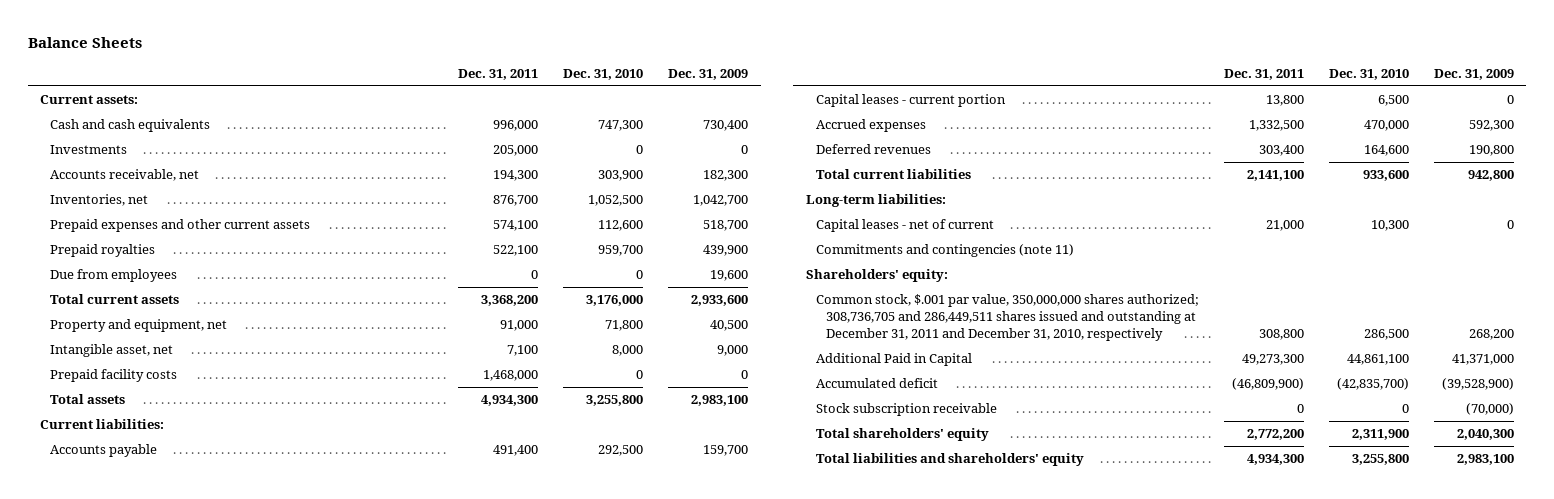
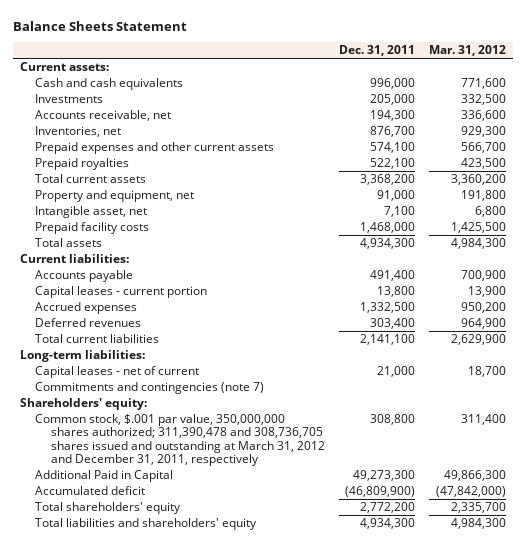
[27,36,142,48] Balance Sheets -> [12,20,187,31] Balance Sheets Statement
[563,68,644,80] Dec. 31, 2010 -> none
[668,68,749,80] Dec. 31, 2009 -> none
none -> [428,45,506,57] Mar. 31, 2012
[50,269,178,283] Due from employees -> none
[815,244,1074,258] Commitments and contingencies (note 11) -> [35,382,265,395] Commitments and contingencies (note 7)
[815,294,1199,341] Common stock, $.001 par value, 350,000,000 shares authorized; 308,736,705 and 286,449,511 shares issued and outstanding at December 31, 2011 and December 31, 2010, respectively -> [35,414,325,466] Common stock, $.001 par value, 350,000,000 shares authorized; 311,390,478 and 308,736,705 shares issued and outstanding at March 31, 2012 and December 31, 2011, respectively
[815,403,997,417] Stock subscription receivable -> none

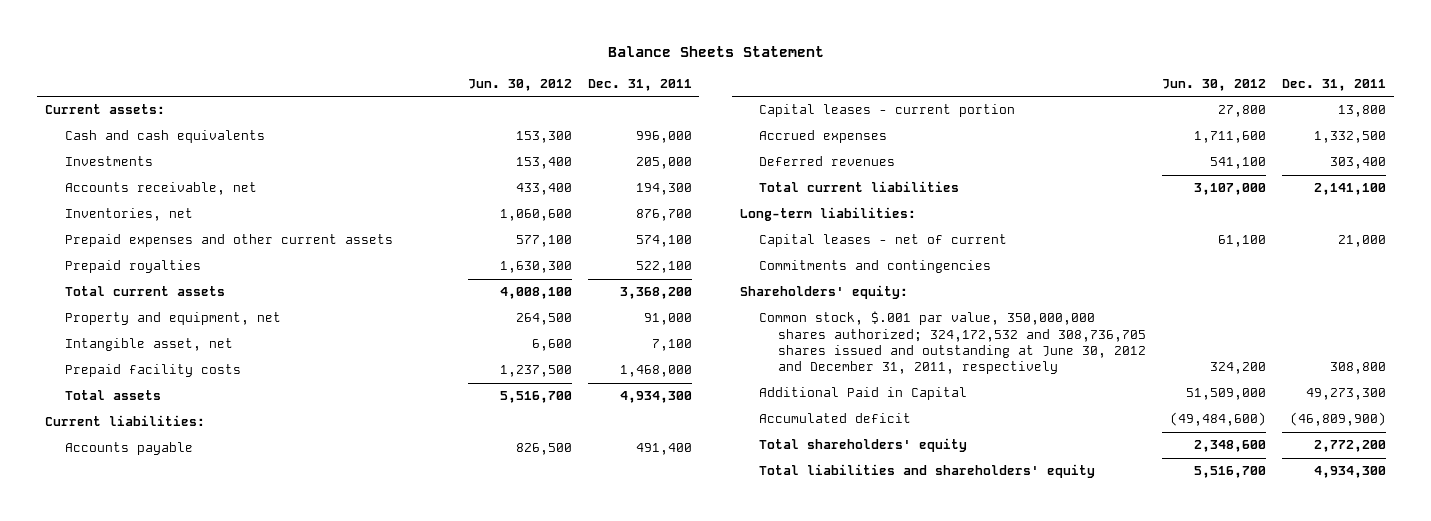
[428,45,506,57] Mar. 31, 2012 -> none
none -> [467,78,572,91] Jun. 30, 2012
[35,382,265,395] Commitments and contingencies (note 7) -> [758,260,991,274] Commitments and contingencies
[35,414,325,466] Common stock, $.001 par value, 350,000,000 shares authorized; 311,390,478 and 308,736,705 shares issued and outstanding at March 31, 2012 and December 31, 2011, respectively -> [758,311,1146,375] Common stock, $.001 par value, 350,000,000 shares authorized; 324,172,532 and 308,736,705 shares issued and outstanding at June 30, 2012 and December 31, 2011, respectively

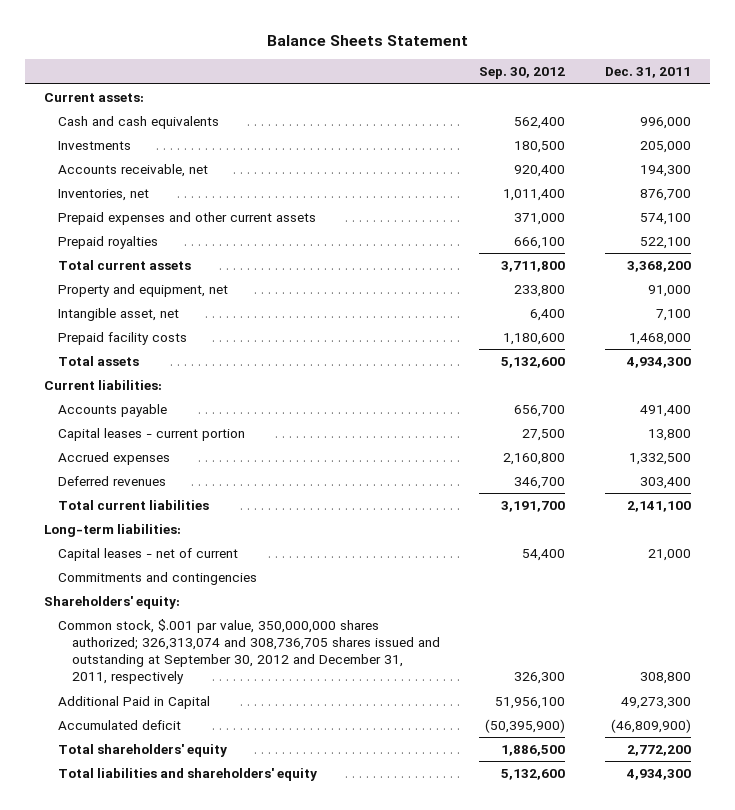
[467,78,572,91] Jun. 30, 2012 -> none
none -> [479,67,566,80] Sep. 30, 2012
[758,311,1146,375] Common stock, $.001 par value, 350,000,000 shares authorized; 324,172,532 and 308,736,705 shares issued and outstanding at June 30, 2012 and December 31, 2011, respectively -> [58,619,440,685] Common stock, $.001 par value, 350,000,000 shares authorized; 326,313,074 and 308,736,705 shares issued and outstanding at September 30, 2012 and December 31, 2011, respectively

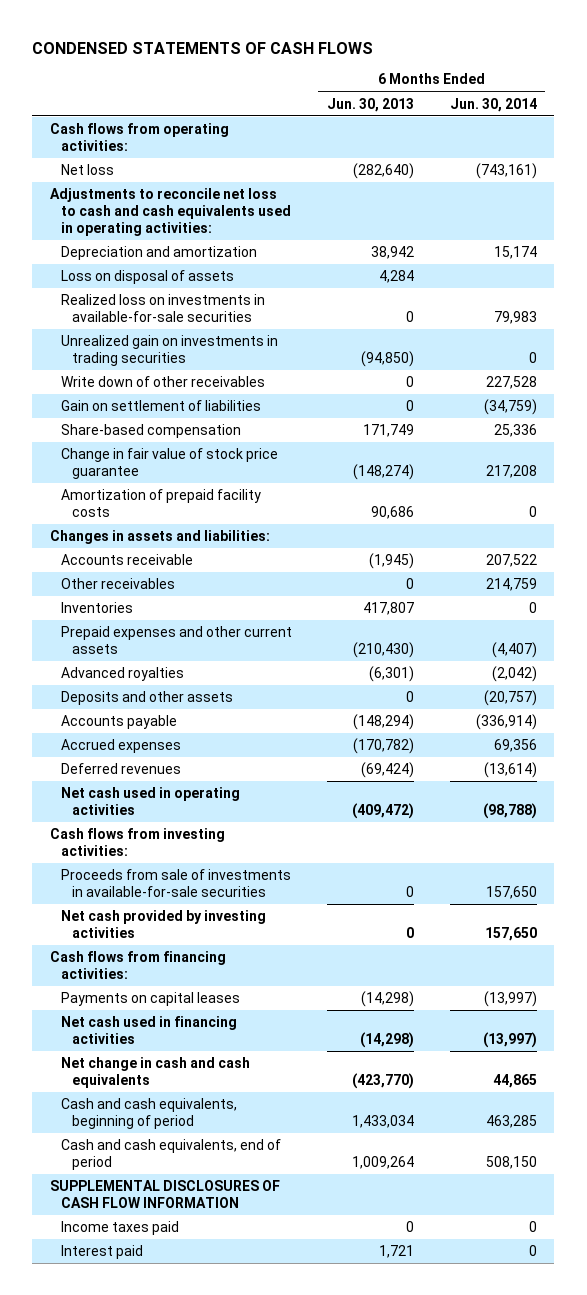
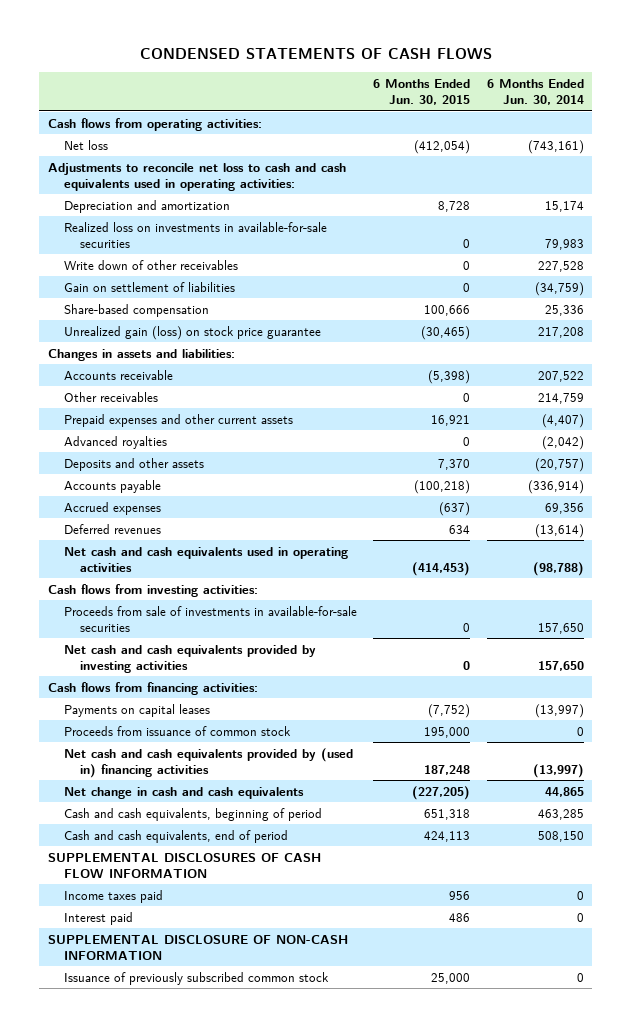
[327,97,415,112] Jun. 30, 2013 -> none
none -> [373,78,471,106] 6 Months Ended Jun. 30, 2015
[60,269,234,284] Loss on disposal of assets -> none
[60,334,278,366] Unrealized gain on investments in trading securities -> none
[60,488,261,517] Amortization of prepaid facility costs -> none
[60,447,278,479] Change in fair value of stock price guarantee -> [63,325,321,340] Unrealized gain (loss) on stock price guarantee
[60,601,133,613] Inventories -> none
[60,786,240,815] Net cash used in operating activities -> [63,546,348,572] Net cash and cash equivalents used in operating activities
[60,909,266,938] Net cash provided by investing activities -> [63,644,316,673] Net cash and cash equivalents provided by investing activities
none -> [63,725,291,736] Proceeds from issuance of common stock
[60,1015,237,1044] Net cash used in financing activities -> [63,747,353,778] Net cash and cash equivalents provided by (used in) financing activities
none -> [47,934,348,960] SUPPLEMENTAL DISCLOSURE OF NON-CASH INFORMATION
none -> [63,971,329,985] Issuance of previously subscribed common stock

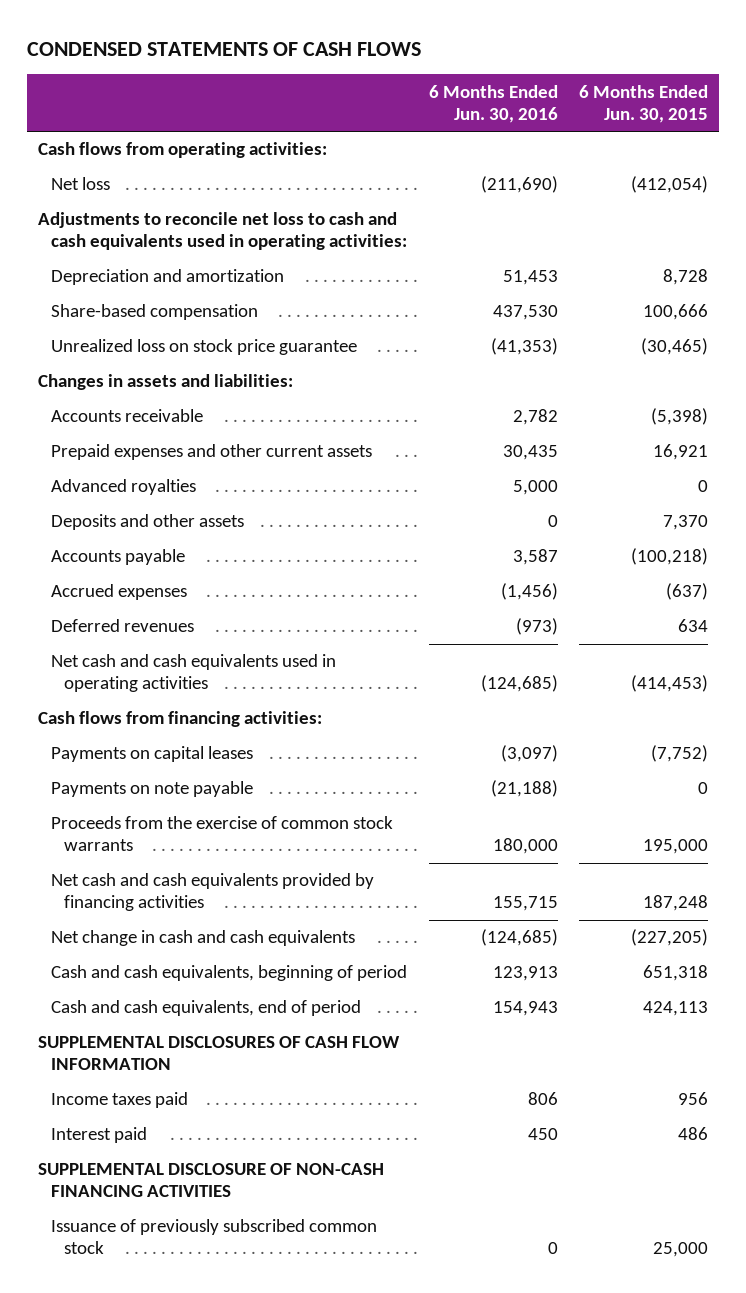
[487,78,585,106] 6 Months Ended Jun. 30, 2014 -> none
none -> [428,84,558,123] 6 Months Ended Jun. 30, 2016
[63,221,327,248] Realized loss on investments in available-for-sale securities -> none
[63,259,238,270] Write down of other receivables -> none
[63,281,235,292] Gain on settlement of liabilities -> none
[63,325,321,340] Unrealized gain (loss) on stock price guarantee -> [50,339,357,356] Unrealized loss on stock price guarantee
[63,391,158,402] Other receivables -> none
[47,583,258,597] Cash flows from investing activities: -> none
[63,605,357,632] Proceeds from sale of investments in available-for-sale securities -> none
[63,644,316,673] Net cash and cash equivalents provided by investing activities -> none
none -> [50,781,253,798] Payments on note payable
[63,725,291,736] Proceeds from issuance of common stock -> [50,816,393,852] Proceeds from the exercise of common stock warrants
[63,747,353,778] Net cash and cash equivalents provided by (used in) financing activities -> [50,873,374,912] Net cash and cash equivalents provided by financing activities
[47,934,348,960] SUPPLEMENTAL DISCLOSURE OF NON-CASH INFORMATION -> [37,1163,384,1198] SUPPLEMENTAL DISCLOSURE OF NON-CASH FINANCING ACTIVITIES

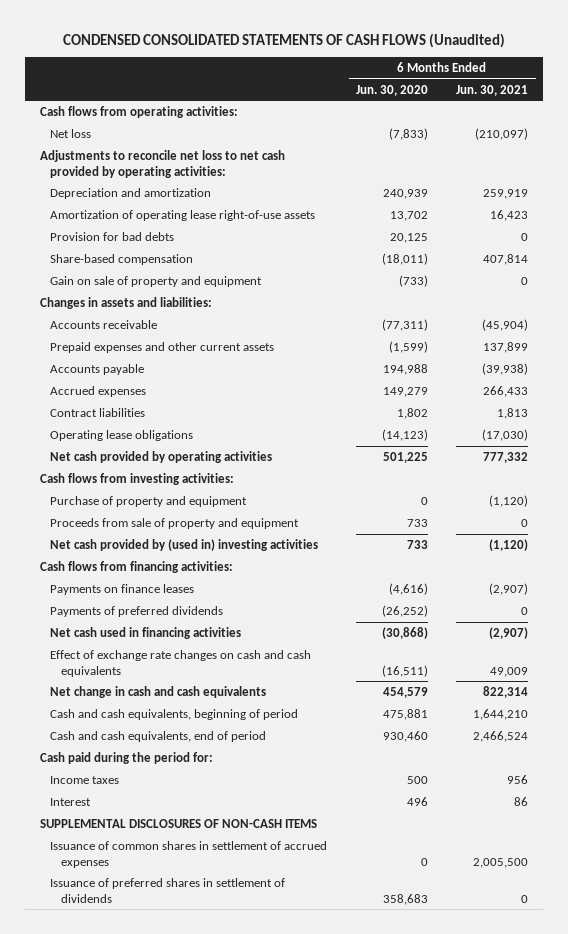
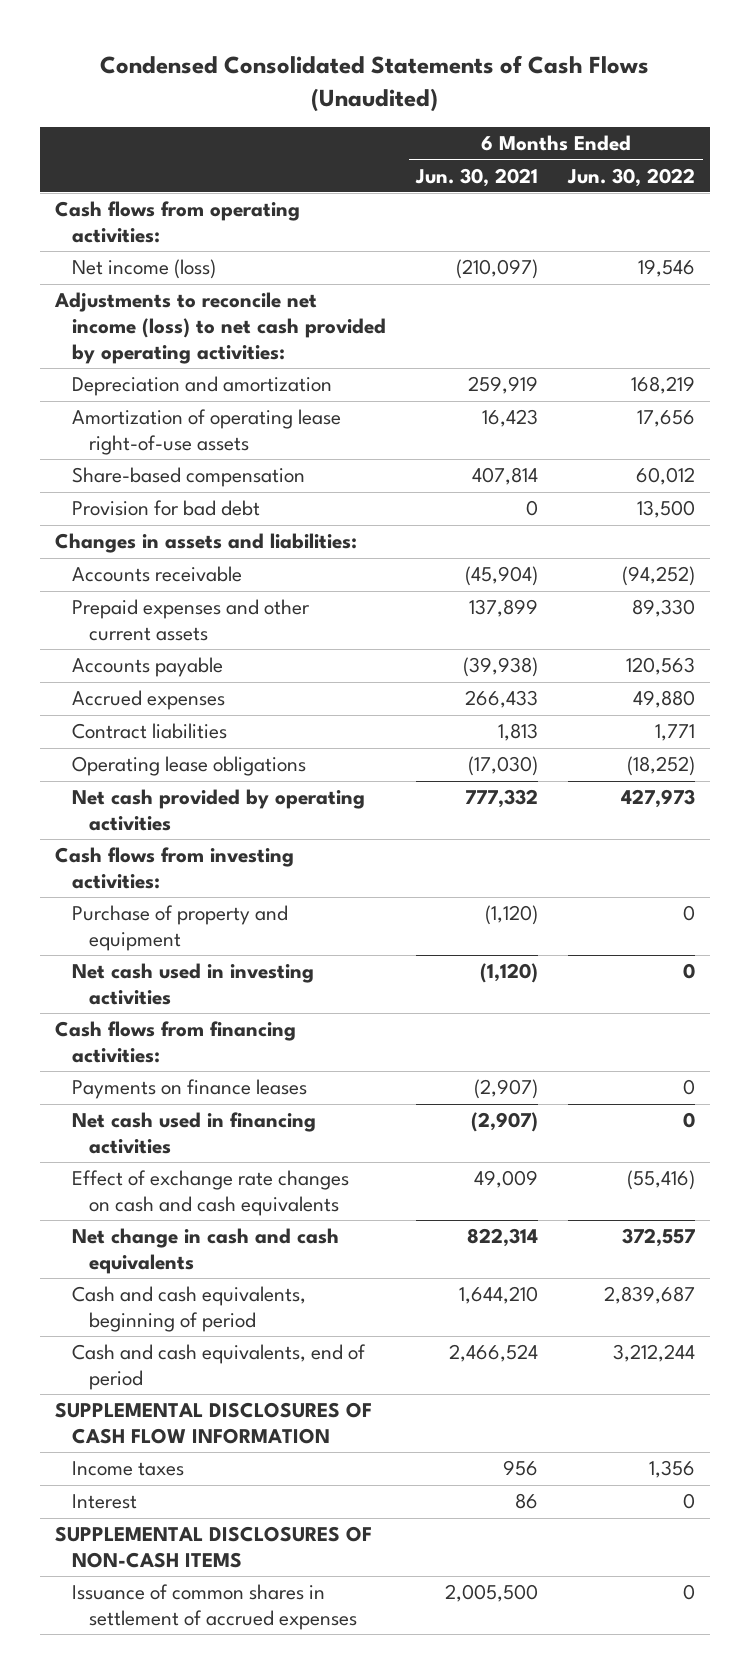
[63,32,506,48] CONDENSED CONSOLIDATED STATEMENTS OF CASH FLOWS (Unaudited) -> [100,54,650,112] Condensed Consolidated Statements of Cash Flows (Unaudited)
[355,84,428,96] Jun. 30, 2020 -> none
none -> [567,167,696,187] Jun. 30, 2022
[50,128,92,138] Net loss -> [71,259,216,280] Net income (loss)
[39,149,285,178] Adjustments to reconcile net loss to net cash provided by operating activities: -> [54,292,386,365] Adjustments to reconcile net income (loss) to net cash provided by operating activities:
[50,231,175,241] Provision for bad debts -> none
[50,275,263,287] Gain on sale of property and equipment -> none
none -> [71,500,260,517] Provision for bad debt
[50,517,300,529] Proceeds from sale of property and equipment -> none
[50,538,319,551] Net cash provided by (used in) investing activities -> [71,963,314,1006] Net cash used in investing activities
[50,605,224,617] Payments of preferred dividends -> none
[39,751,213,764] Cash paid during the period for: -> none
none -> [55,1402,373,1445] SUPPLEMENTAL DISCLOSURES OF CASH FLOW INFORMATION
[50,877,286,903] Issuance of preferred shares in settlement of dividends -> none

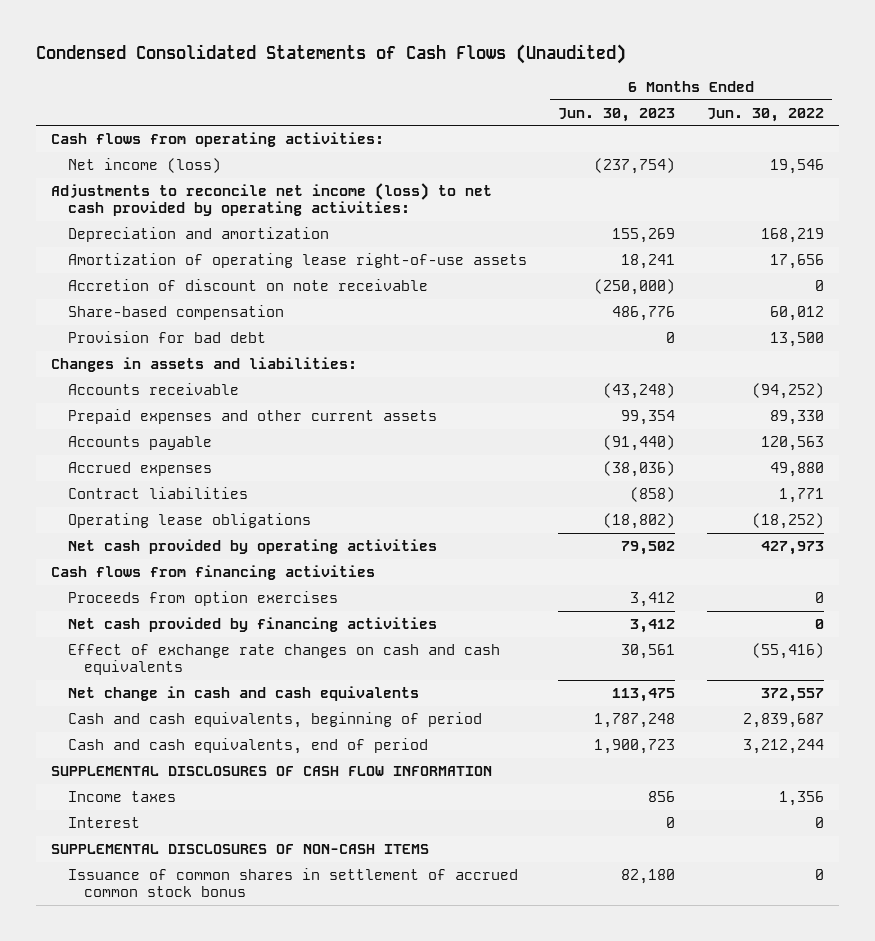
[415,167,539,187] Jun. 30, 2021 -> none
none -> [558,107,676,122] Jun. 30, 2023
none -> [67,279,428,292] Accretion of discount on note receivable
[55,847,295,890] Cash flows from investing activities: -> none
[71,905,288,952] Purchase of property and equipment -> none
[71,963,314,1006] Net cash used in investing activities -> none
[71,1079,307,1100] Payments on finance leases -> none
[55,1021,297,1064] Cash flows from financing activities: -> [51,565,376,581] Cash flows from financing activities
none -> [67,591,338,607] Proceeds from option exercises
[71,1112,316,1155] Net cash used in financing activities -> [67,617,437,633] Net cash provided by financing activities
[71,1584,357,1631] Issuance of common shares in settlement of accrued expenses -> [67,868,518,898] Issuance of common shares in settlement of accrued common stock bonus

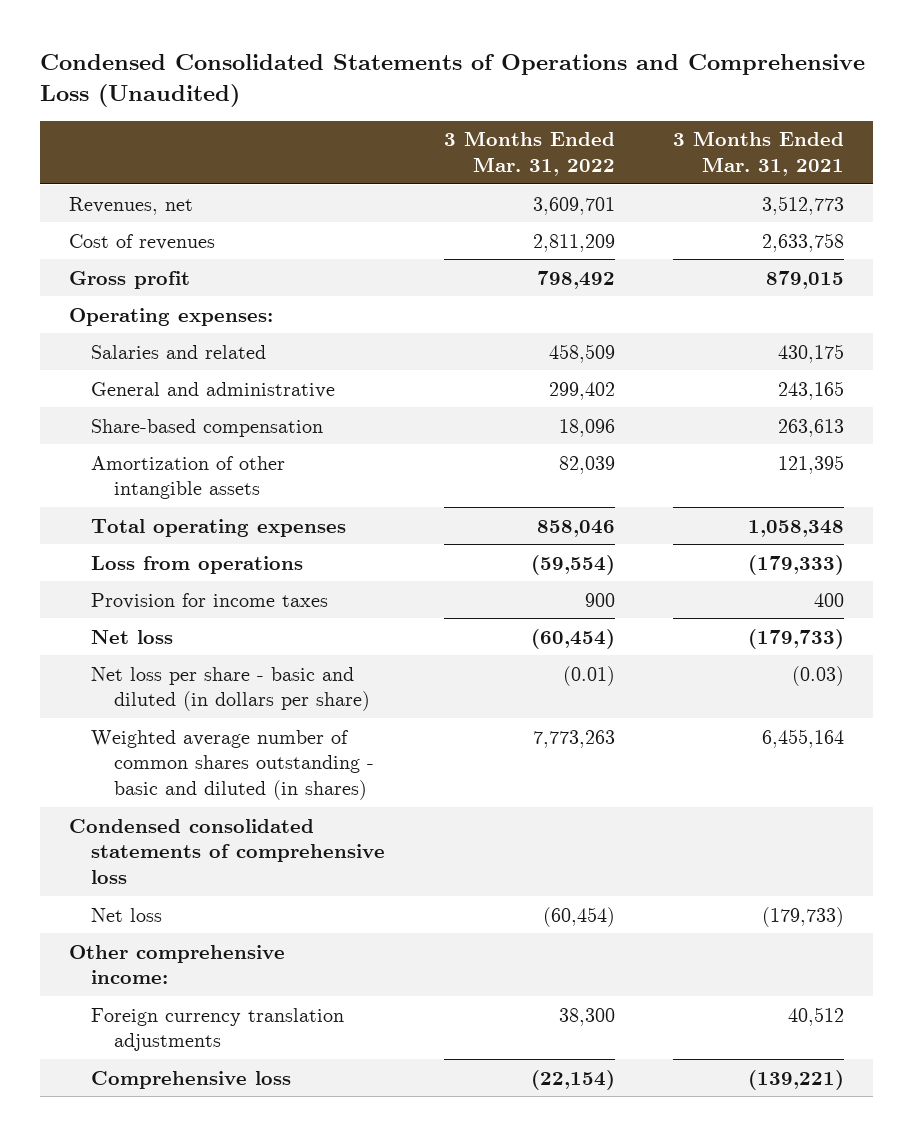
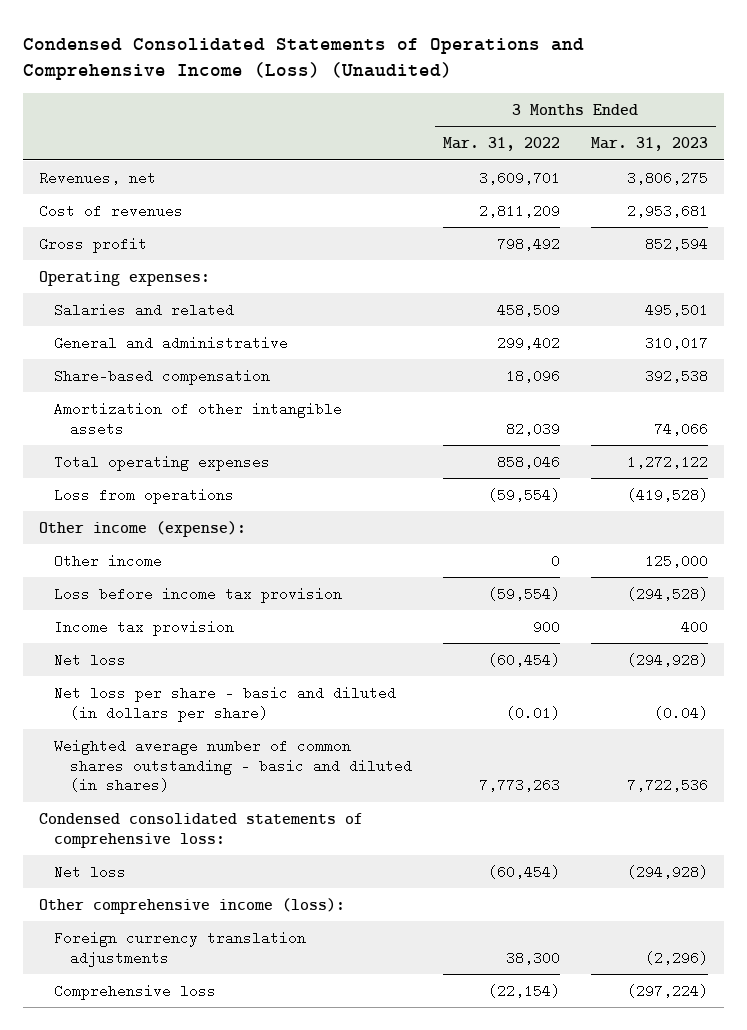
[39,54,865,108] Condensed Consolidated Statements of Operations and Comprehensive Loss (Unaudited) -> [22,37,584,81] Condensed Consolidated Statements of Operations and Comprehensive Income (Loss) (Unaudited)
[673,131,845,176] 3 Months Ended Mar. 31, 2021 -> none
none -> [591,137,709,152] Mar. 31, 2023
none -> [38,520,246,537] Other income (expense):
none -> [54,553,163,568] Other income
none -> [54,586,343,603] Loss before income tax provision
[91,592,329,609] Provision for income taxes -> [54,619,235,636] Income tax provision
[69,818,386,884] Condensed consolidated statements of comprehensive loss -> [38,812,363,848] Condensed consolidated statements of comprehensive loss:
[69,944,286,985] Other comprehensive income: -> [38,897,345,914] Other comprehensive income (loss):

